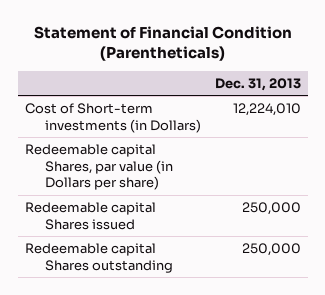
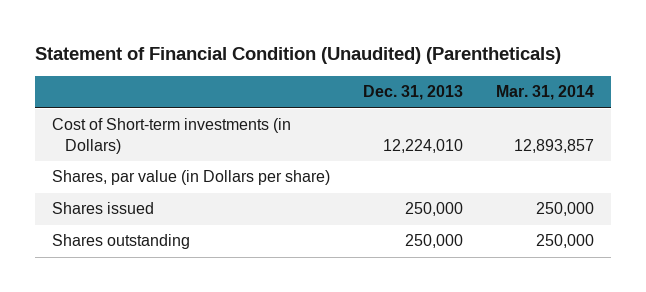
[33,26,292,62] Statement of Financial Condition (Parentheticals) -> [35,46,562,64] Statement of Financial Condition (Unaudited) (Parentheticals)
none -> [495,85,594,101] Mar. 31, 2014
[24,143,173,191] Redeemable capital Shares, par value (in Dollars per share) -> [51,170,330,186] Shares, par value (in Dollars per share)
[24,201,156,230] Redeemable capital Shares issued -> [51,202,154,215] Shares issued
[24,242,173,273] Redeemable capital Shares outstanding -> [51,234,190,250] Shares outstanding

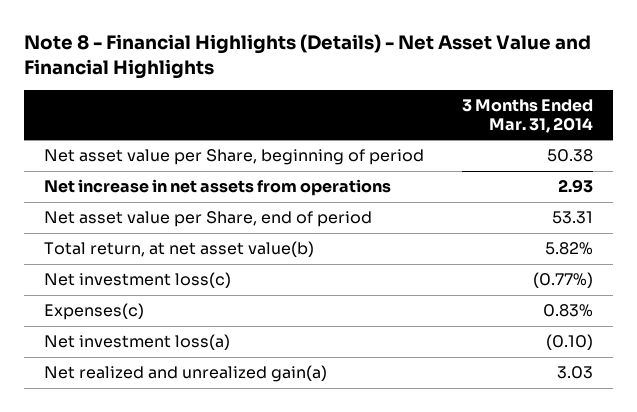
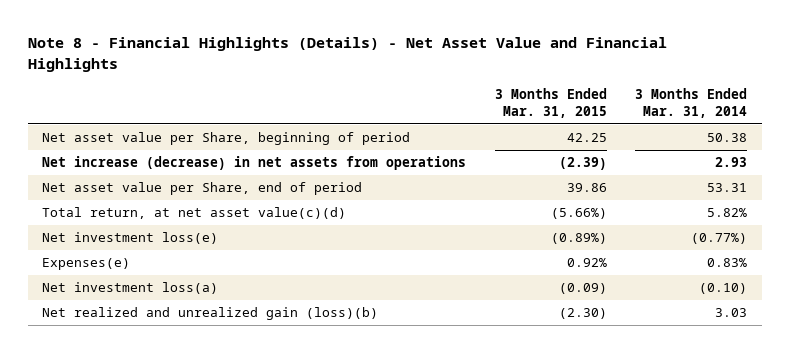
none -> [494,88,607,118] 3 Months Ended Mar. 31, 2015
[43,179,391,197] Net increase in net assets from operations -> [42,156,467,171] Net increase (decrease) in net assets from operations
[43,241,314,258] Total return, at net asset value(b) -> [42,207,347,220] Total return, at net asset value(c)(d)
[43,272,231,289] Net investment loss(c) -> [42,232,219,245] Net investment loss(e)
[43,303,144,321] Expenses(c) -> [42,258,131,271] Expenses(e)
[43,365,327,383] Net realized and unrealized gain(a) -> [42,307,379,321] Net realized and unrealized gain (loss)(b)

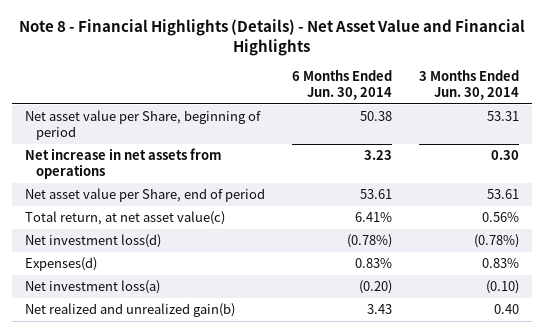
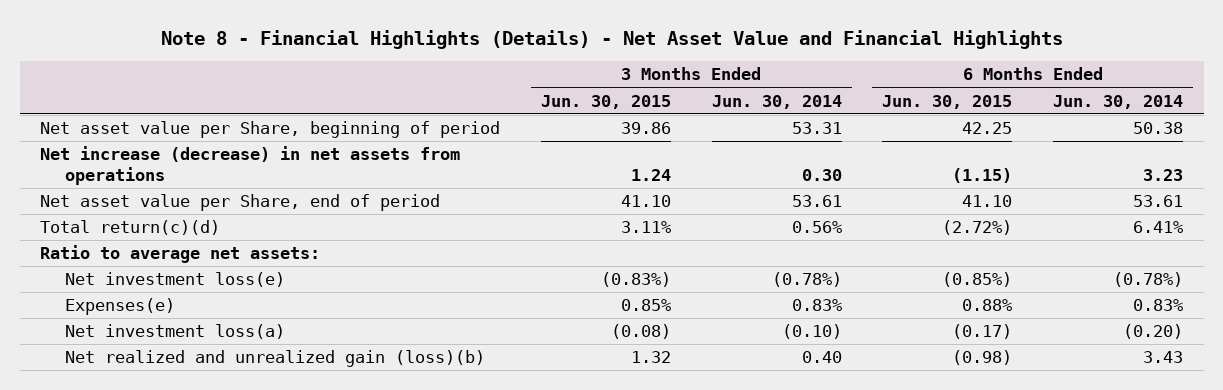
none -> [540,94,671,109] Jun. 30, 2015
none -> [882,94,1013,109] Jun. 30, 2015
[25,148,223,180] Net increase in net assets from operations -> [39,146,460,185] Net increase (decrease) in net assets from operations
[25,211,226,226] Total return, at net asset value(c) -> [39,220,220,236] Total return(c)(d)
none -> [39,245,320,264] Ratio to average net assets:
[25,234,162,249] Net investment loss(d) -> [65,272,286,288] Net investment loss(e)
[25,257,98,272] Expenses(d) -> [65,298,176,316] Expenses(e)
[25,303,236,318] Net realized and unrealized gain(b) -> [65,350,486,368] Net realized and unrealized gain (loss)(b)

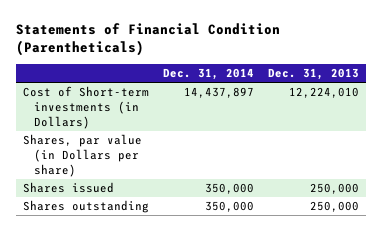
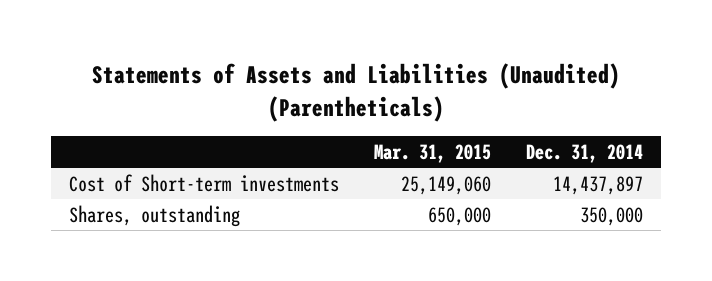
[16,23,281,57] Statements of Financial Condition (Parentheticals) -> [91,63,620,122] Statements of Assets and Liabilities (Unaudited) (Parentheticals)
[268,67,360,80] Dec. 31, 2013 -> none
none -> [373,144,491,164] Mar. 31, 2015
[23,134,143,177] Shares, par value (in Dollars per share) -> none
[23,182,115,194] Shares issued -> none
[23,86,150,129] Cost of Short-term investments (in Dollars) -> [68,173,339,192] Cost of Short-term investments
[23,200,150,214] Shares outstanding -> [68,204,240,227] Shares, outstanding

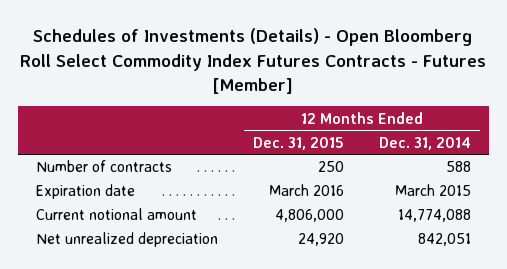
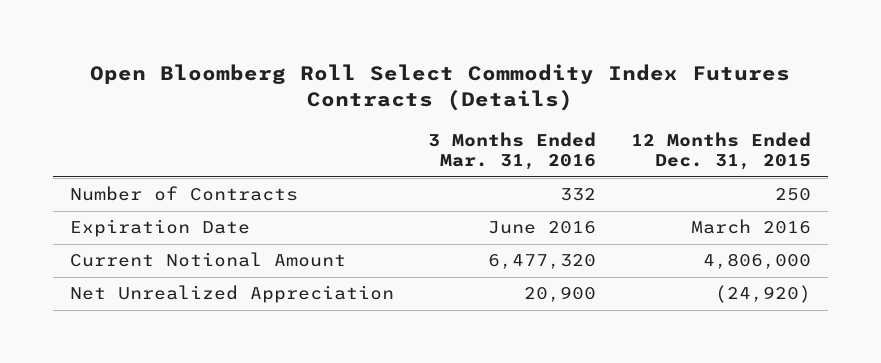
[20,28,487,94] Schedules of Investments (Details) - Open Bloomberg Roll Select Commodity Index Futures Contracts - Futures [Member] -> [90,63,791,112] Open Bloomberg Roll Select Commodity Index Futures Contracts (Details)
[379,136,472,150] Dec. 31, 2014 -> none
none -> [428,131,597,171] 3 Months Ended Mar. 31, 2016
[35,160,172,173] Number of contracts -> [69,186,298,202] Number of Contracts
[35,184,135,200] Expiration date -> [69,219,250,238] Expiration Date
[35,208,197,221] Current notional amount -> [69,252,346,268] Current Notional Amount
[35,232,218,248] Net unrealized depreciation -> [69,285,394,304] Net Unrealized Appreciation
[297,233,344,247] 24,920 -> [714,285,811,304] (24,920)

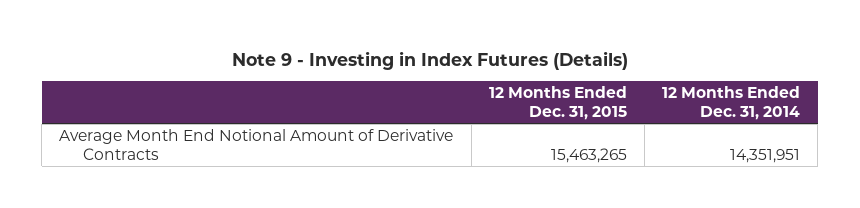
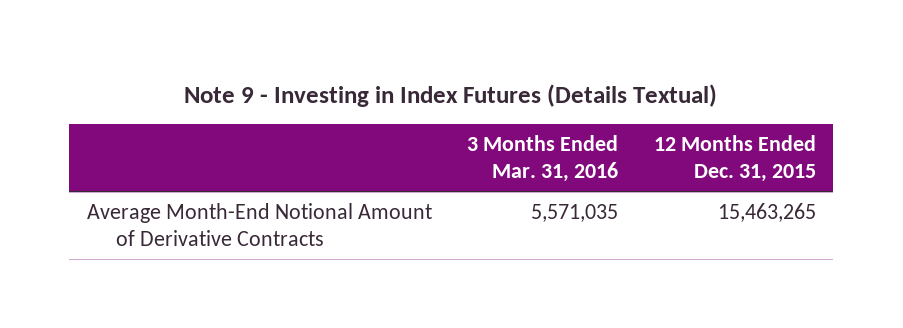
[231,50,628,70] Note 9 - Investing in Index Futures (Details) -> [184,83,718,107] Note 9 - Investing in Index Futures (Details Textual)
[662,85,801,121] 12 Months Ended Dec. 31, 2014 -> none
none -> [467,134,619,183] 3 Months Ended Mar. 31, 2016
[59,128,454,161] Average Month End Notional Amount of Derivative Contracts -> [87,202,433,247] Average Month-End Notional Amount of Derivative Contracts

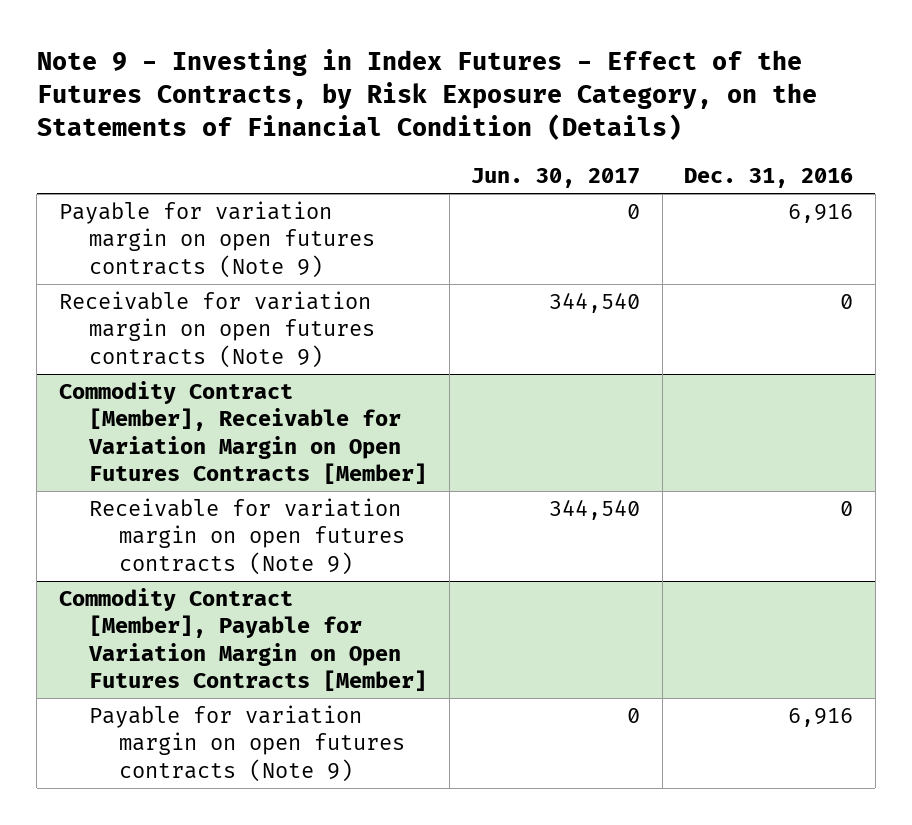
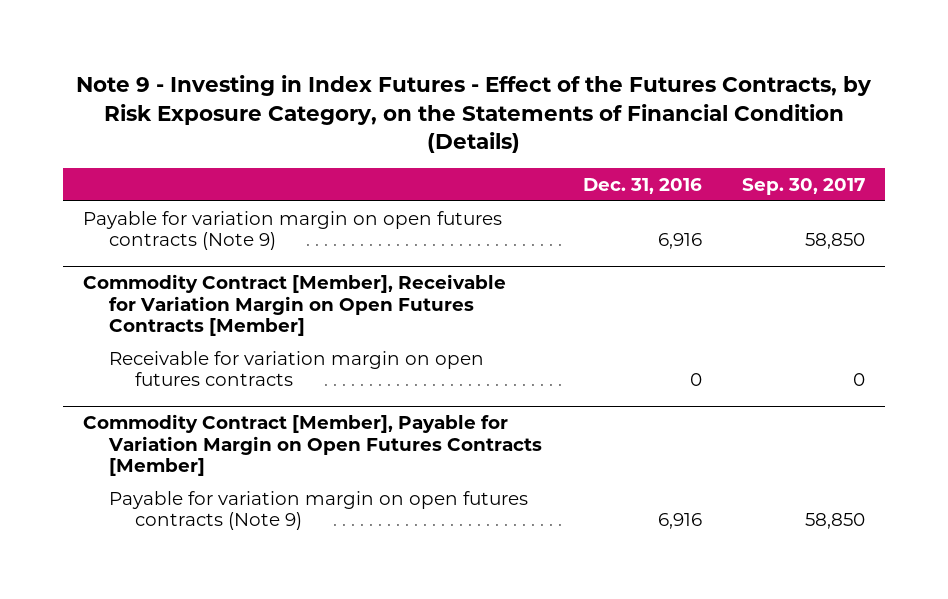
[471,167,641,188] Jun. 30, 2017 -> none
none -> [742,177,866,195] Sep. 30, 2017
[58,291,376,368] Receivable for variation margin on open futures contracts (Note 9) -> none
[89,498,406,575] Receivable for variation margin on open futures contracts (Note 9) -> [108,350,484,387] Receivable for variation margin on open futures contracts

